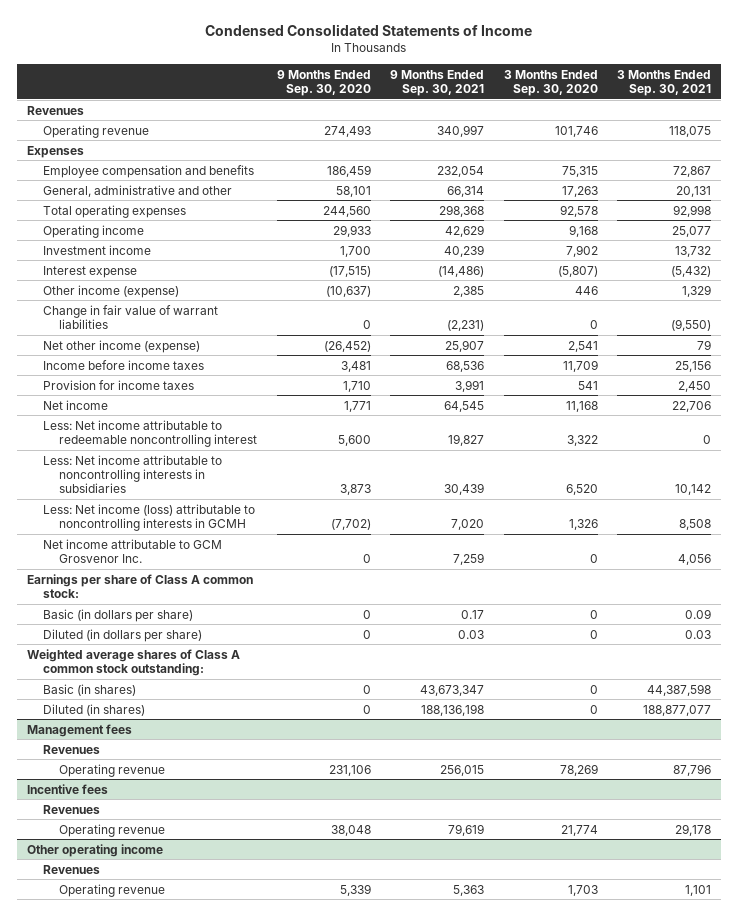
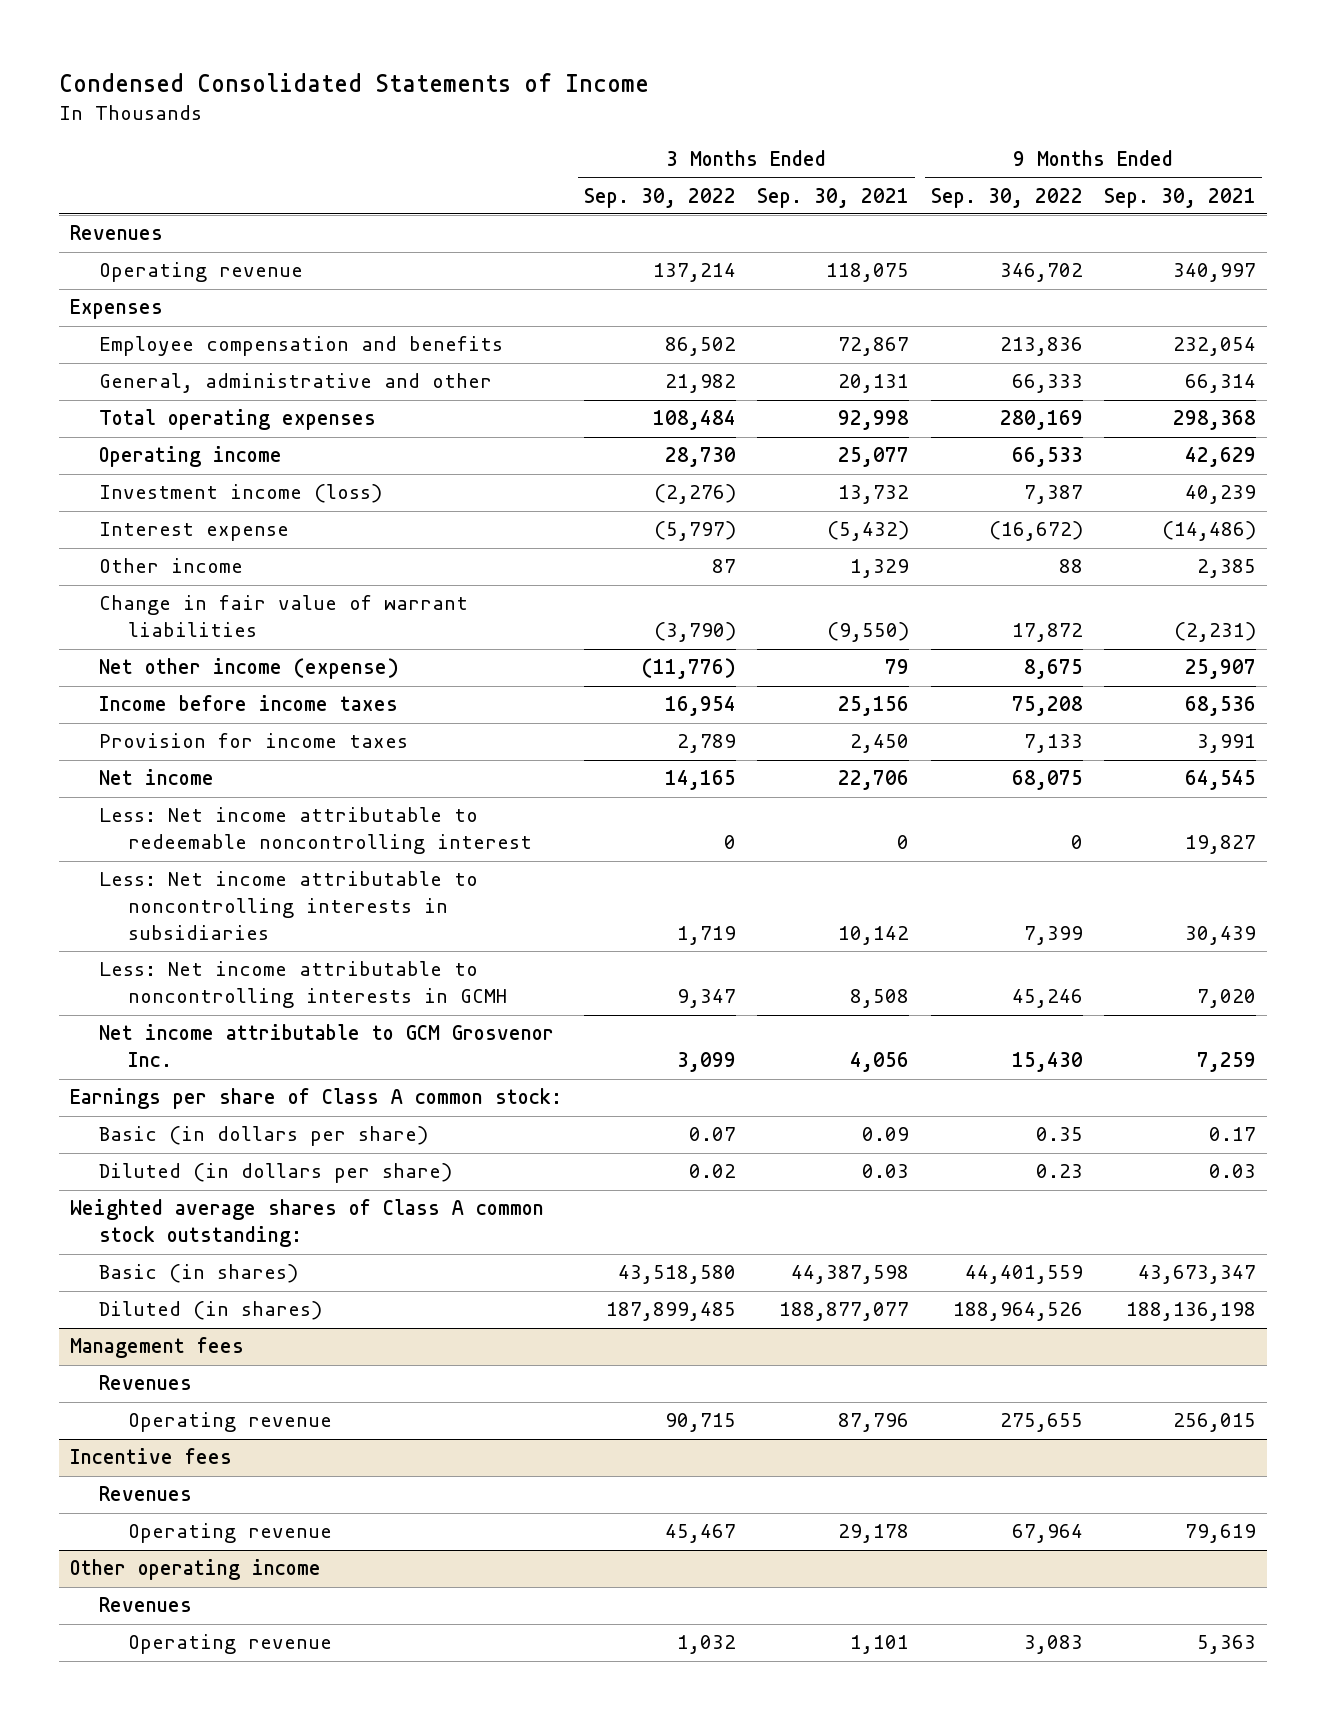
[276,69,371,97] 9 Months Ended Sep. 30, 2020 -> none
[503,69,598,97] 3 Months Ended Sep. 30, 2020 -> none
none -> [583,187,736,208] Sep. 30, 2022
none -> [930,187,1083,208] Sep. 30, 2022
[43,244,152,255] Investment income -> [99,484,383,504] Investment income (loss)
[43,284,180,298] Other income (expense) -> [99,558,244,574] Other income
[43,503,256,531] Less: Net income (loss) attributable to noncontrolling interests in GCMH -> [99,961,508,1009] Less: Net income attributable to noncontrolling interests in GCMH

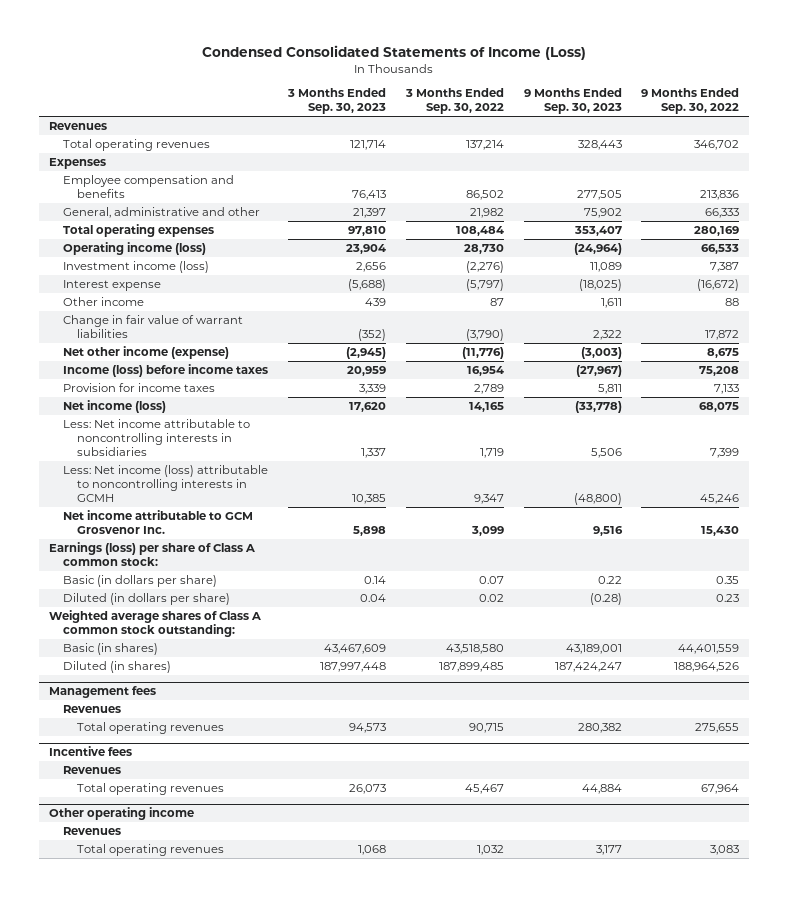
[59,72,650,92] Condensed Consolidated Statements of Income -> [202,45,587,61] Condensed Consolidated Statements of Income (Loss)
[757,187,910,208] Sep. 30, 2021 -> none
[1104,187,1257,208] Sep. 30, 2021 -> none
none -> [286,88,386,115] 3 Months Ended Sep. 30, 2023
none -> [523,88,622,115] 9 Months Ended Sep. 30, 2023
[99,262,304,283] Operating revenue -> [62,138,210,151] Total operating revenues
[99,446,283,468] Operating income -> [62,241,206,255] Operating income (loss)
[99,695,399,712] Income before income taxes -> [62,363,268,377] Income (loss) before income taxes
[99,807,533,855] Less: Net income attributable to redeemable noncontrolling interest -> none
[99,769,215,786] Net income -> [62,399,166,413] Net income (loss)
[99,961,508,1009] Less: Net income attributable to noncontrolling interests in GCMH -> [62,464,268,503] Less: Net income (loss) attributable to noncontrolling interests in GCMH
[70,1088,563,1110] Earnings per share of Class A common stock: -> [49,541,256,567] Earnings (loss) per share of Class A common stock:
[128,1412,333,1433] Operating revenue -> [76,721,224,734] Total operating revenues
[128,1523,333,1544] Operating revenue -> [76,782,224,795] Total operating revenues
[128,1634,333,1655] Operating revenue -> [76,843,224,856] Total operating revenues

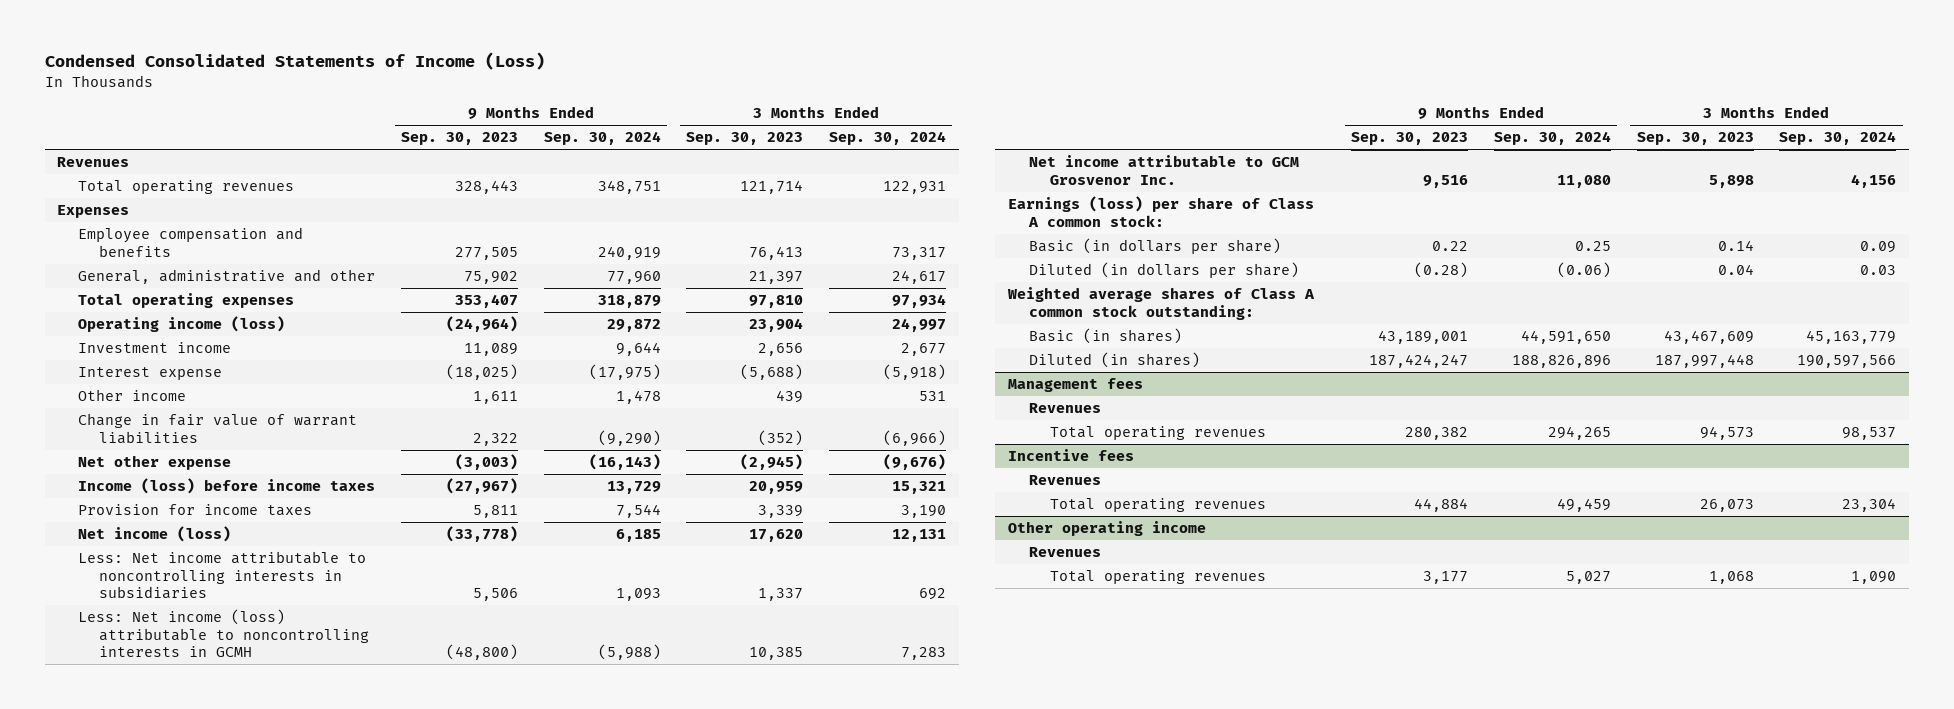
[404,88,504,115] 3 Months Ended Sep. 30, 2022 -> none
[641,88,740,115] 9 Months Ended Sep. 30, 2022 -> none
none -> [543,131,661,146] Sep. 30, 2024
none -> [828,131,946,146] Sep. 30, 2024
[62,260,209,273] Investment income (loss) -> [78,342,232,354] Investment income
[62,345,229,359] Net other income (expense) -> [78,455,232,471] Net other expense

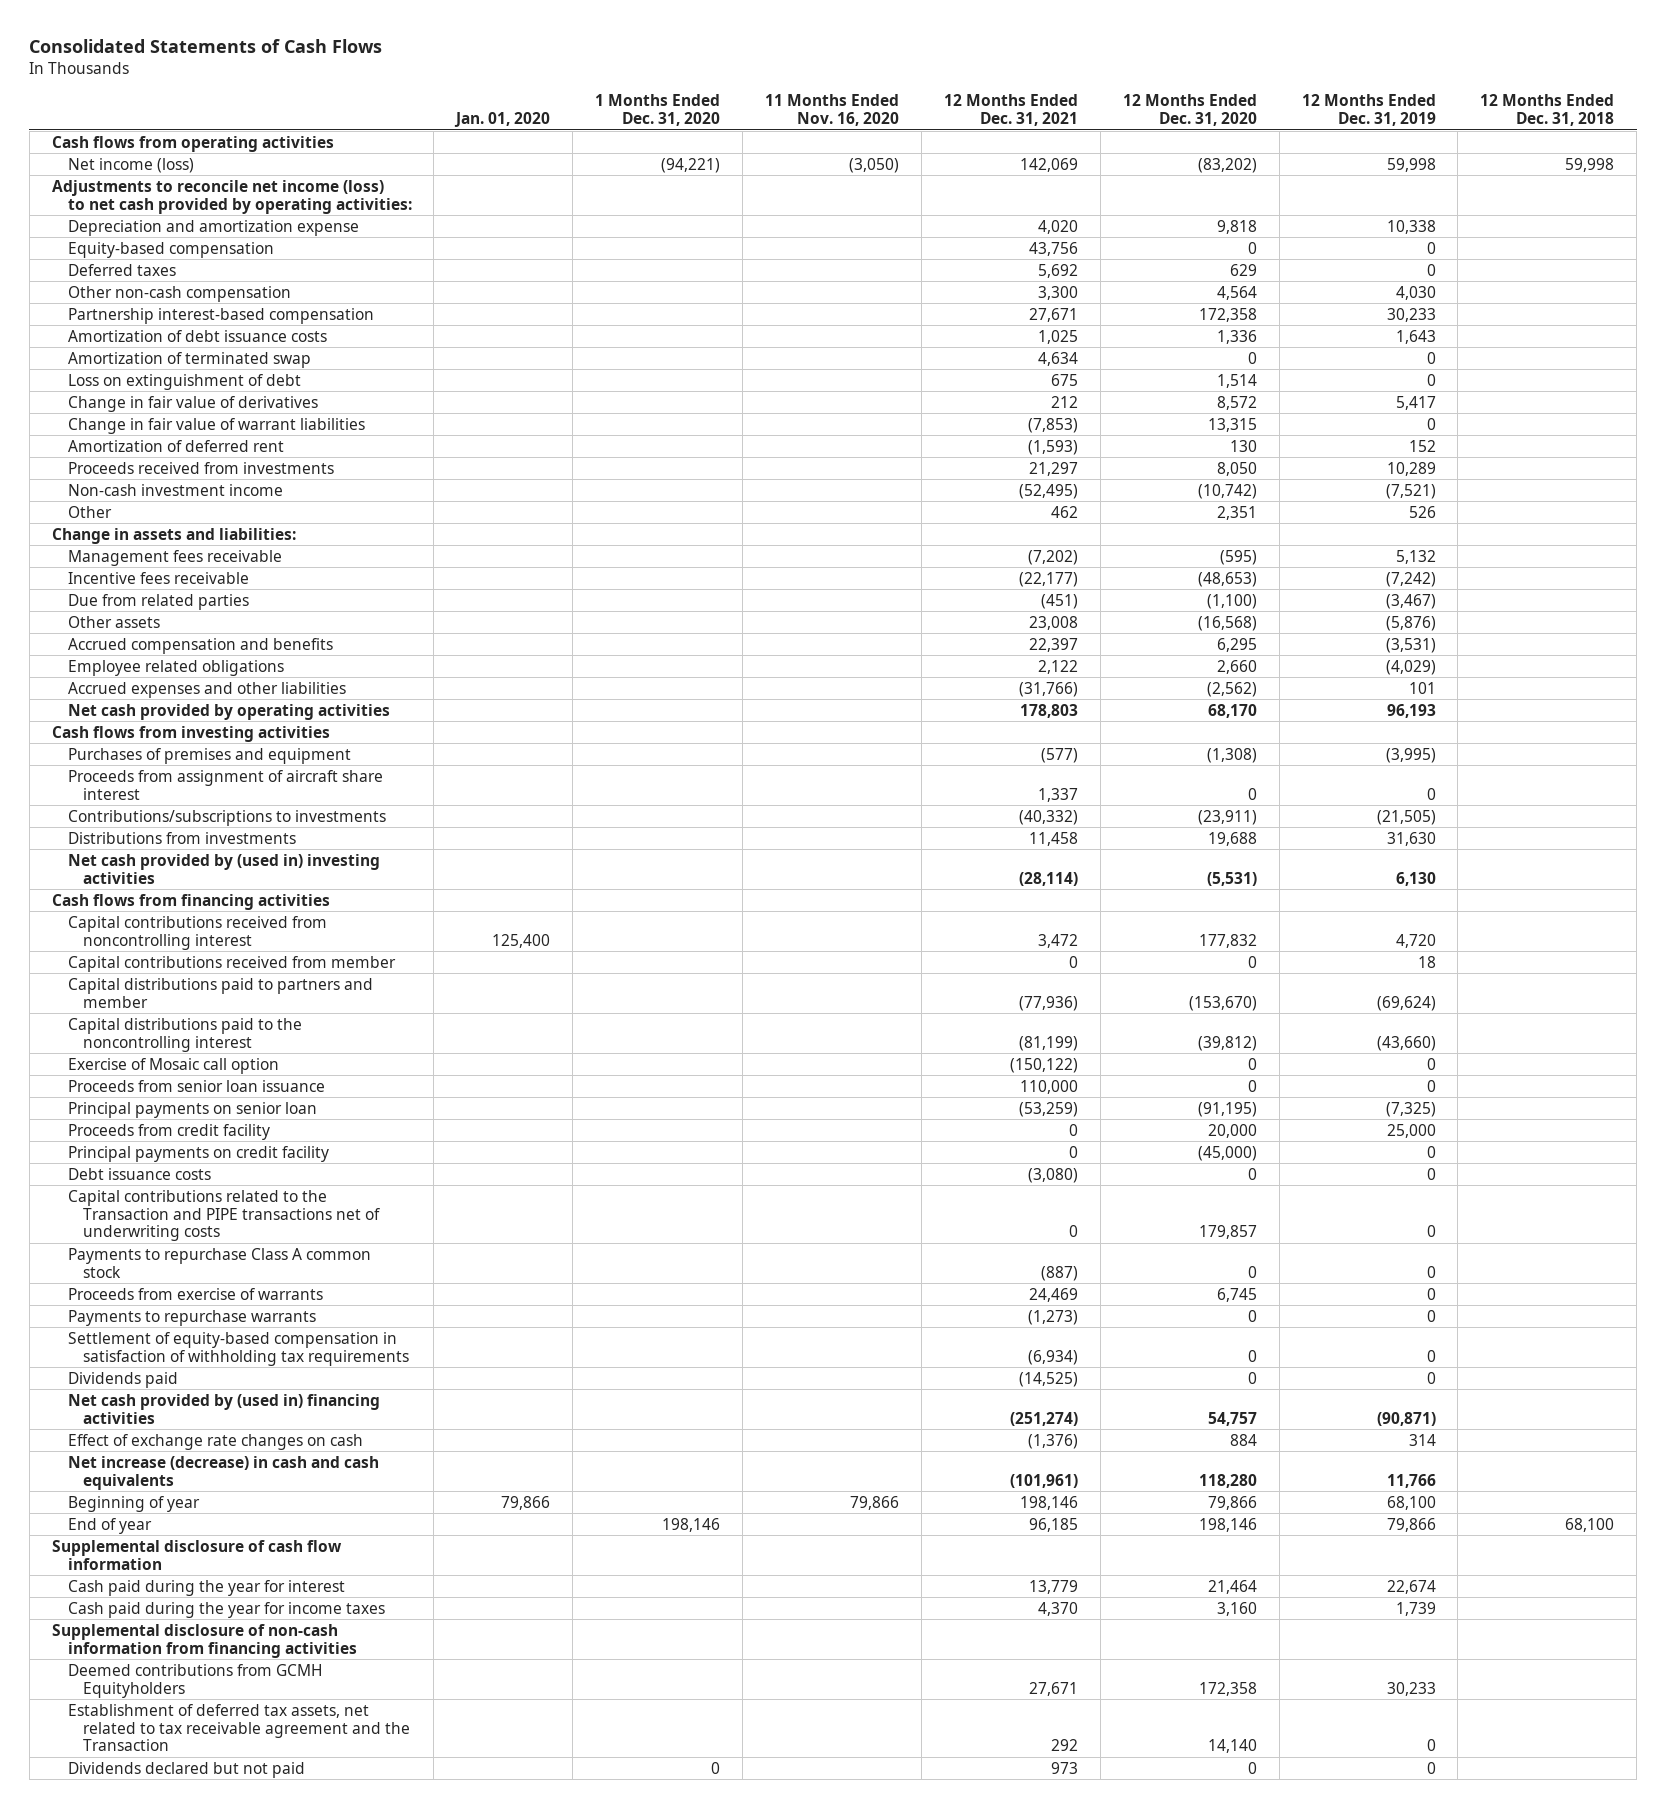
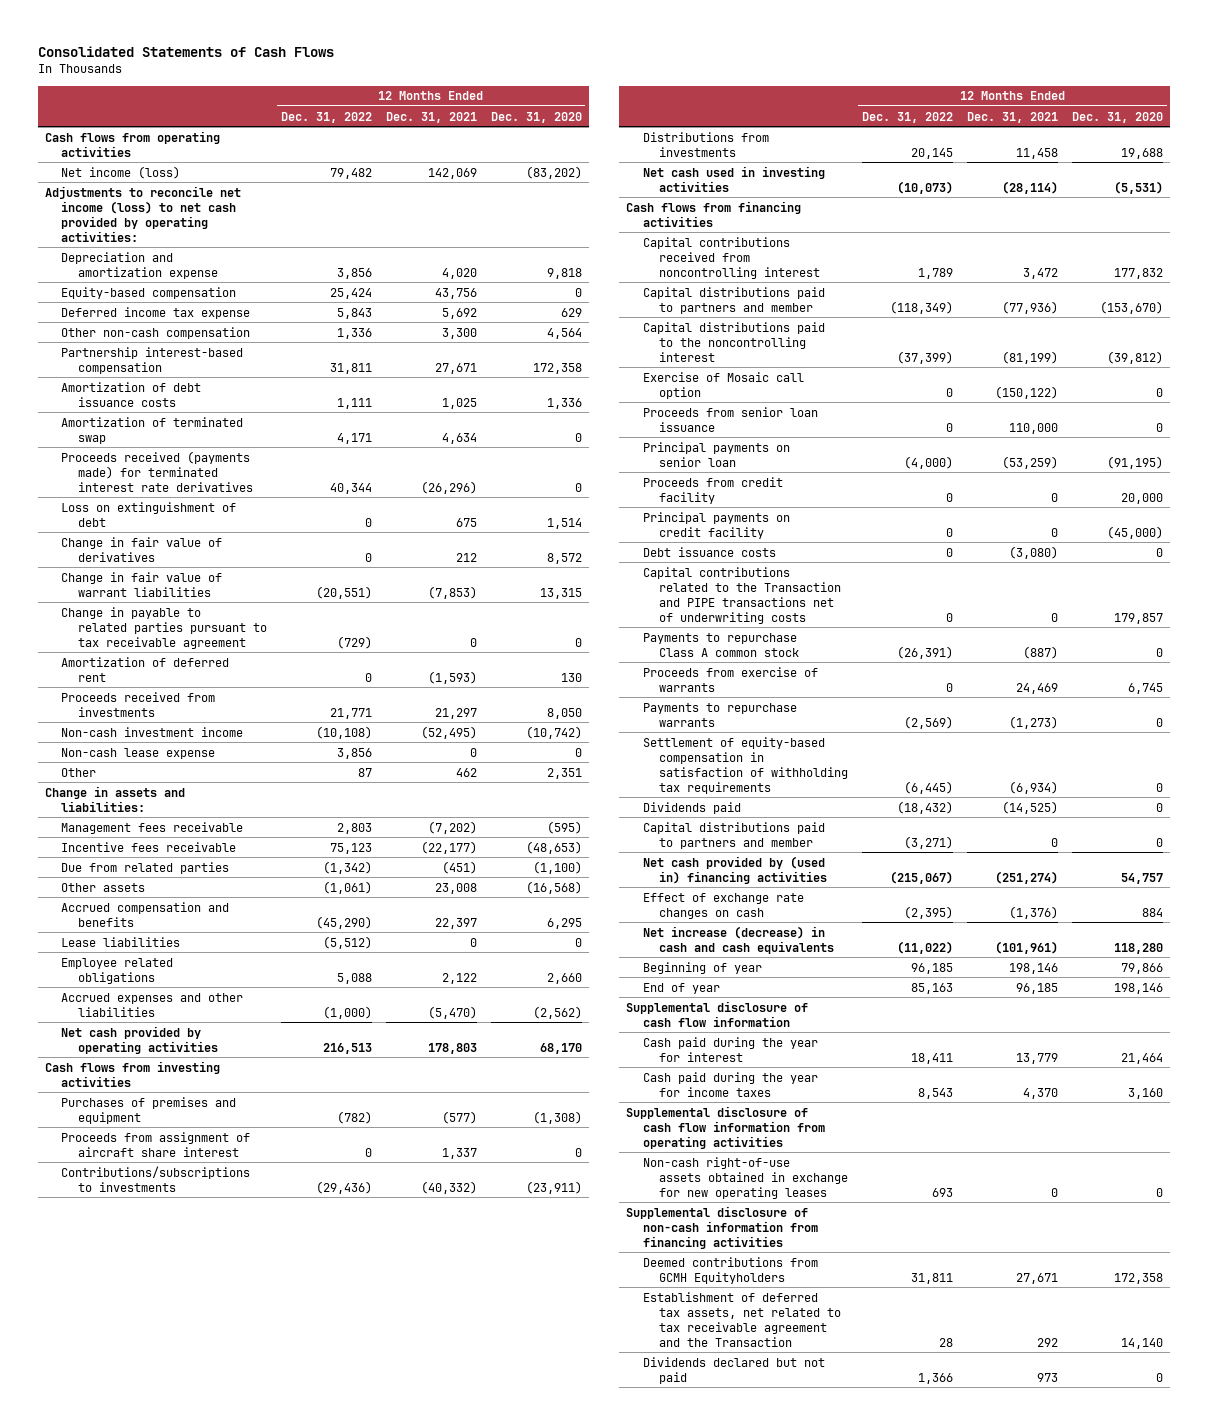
[454,112,551,128] Jan. 01, 2020 -> none
[595,94,721,127] 1 Months Ended Dec. 31, 2020 -> none
[765,94,900,127] 11 Months Ended Nov. 16, 2020 -> none
[1301,94,1436,127] 12 Months Ended Dec. 31, 2019 -> none
[1480,94,1615,127] 12 Months Ended Dec. 31, 2018 -> none
none -> [280,111,372,123] Dec. 31, 2022
[67,263,176,276] Deferred taxes -> [61,306,251,319] Deferred income tax expense
none -> [61,450,253,492] Proceeds received (payments made) for terminated interest rate derivatives
none -> [61,606,267,649] Change in payable to related parties pursuant to tax receivable agreement
none -> [61,747,216,759] Non-cash lease expense
none -> [61,936,181,947] Lease liabilities
[1018,681,1078,697] (31,766) -> [427,1005,477,1019] (5,470)
[67,853,380,884] Net cash provided by (used in) investing activities -> [642,165,825,192] Net cash used in investing activities
[67,955,396,972] Capital contributions received from member -> none
none -> [642,821,825,849] Capital distributions paid to partners and member
none -> [626,1105,825,1149] Supplemental disclosure of cash flow information from operating activities
none -> [642,1156,848,1199] Non-cash right-of-use assets obtained in exchange for new operating leases

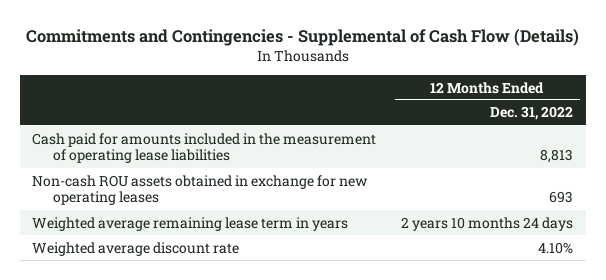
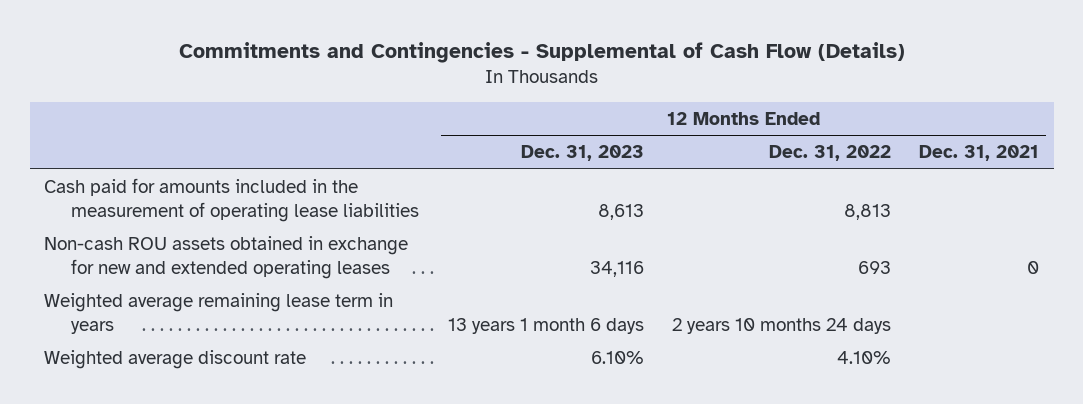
none -> [520,145,644,162] Dec. 31, 2023
none -> [919,145,1040,162] Dec. 31, 2021
[32,174,369,206] Non-cash ROU assets obtained in exchange for new operating leases -> [43,235,408,279] Non-cash ROU assets obtained in exchange for new and extended operating leases

